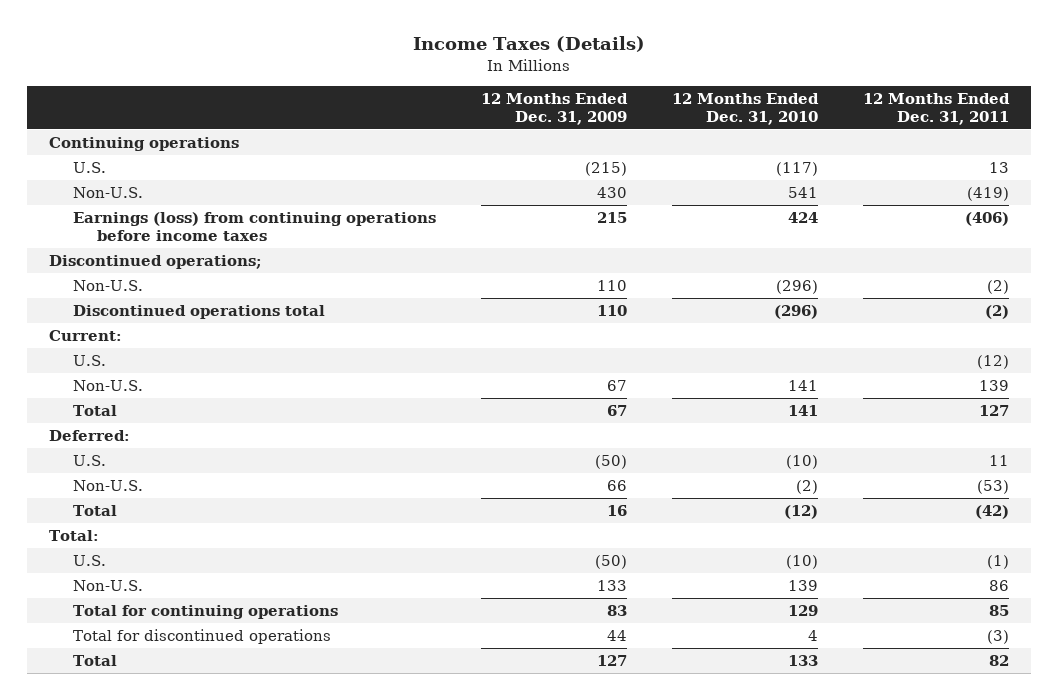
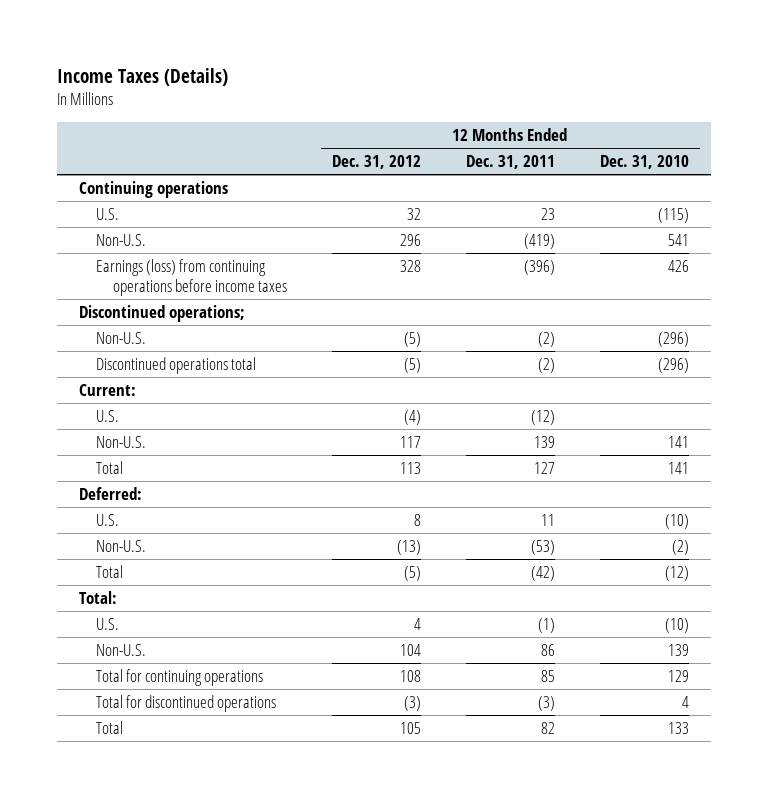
[481,92,629,126] 12 Months Ended Dec. 31, 2009 -> none
none -> [331,155,421,170] Dec. 31, 2012
[775,161,818,176] (117) -> [657,208,689,224] (115)
[988,161,1009,173] 13 -> [540,208,555,221] 23
[787,211,818,223] 424 -> [667,260,689,273] 426
[964,211,1009,226] (406) -> [523,260,555,276] (396)

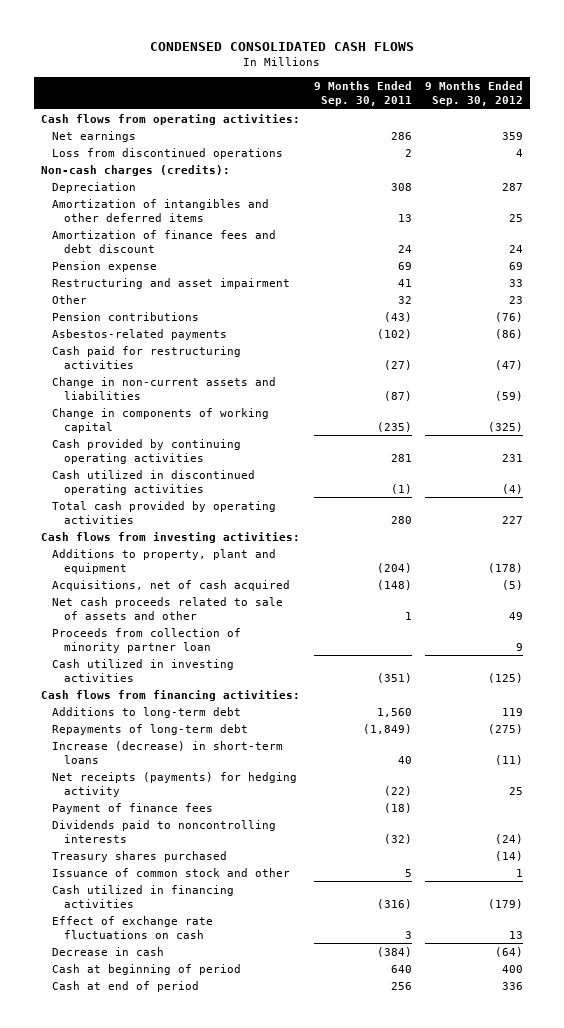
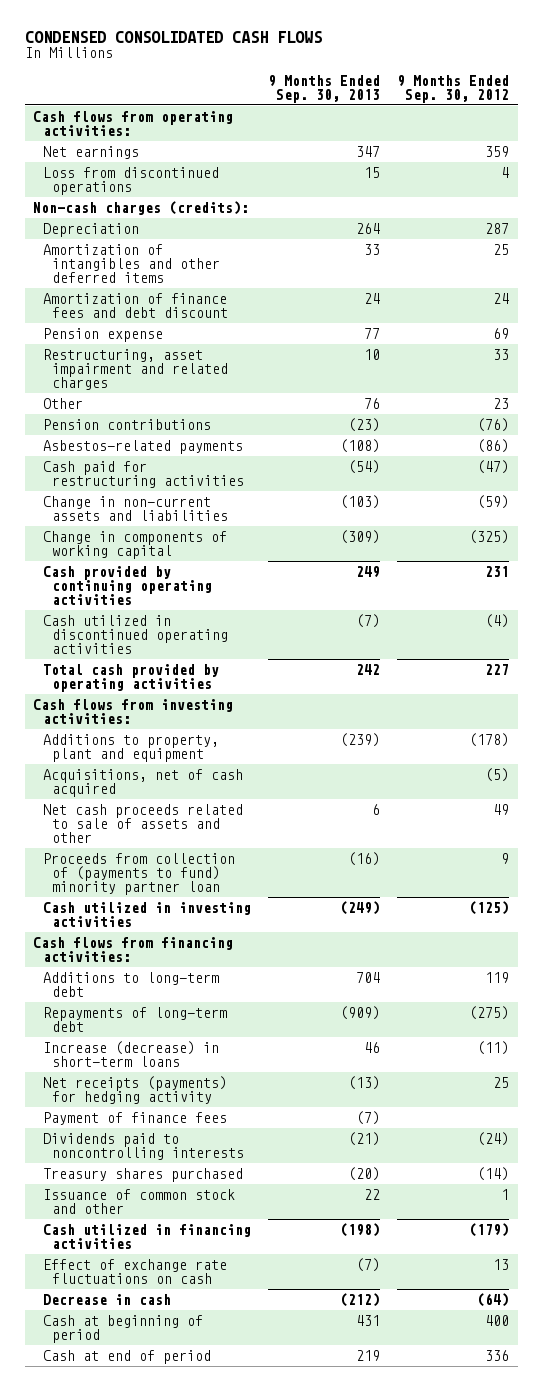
[313,81,412,107] 9 Months Ended Sep. 30, 2011 -> none
none -> [267,74,380,103] 9 Months Ended Sep. 30, 2013
[52,277,291,289] Restructuring and asset impairment -> [42,348,229,390] Restructuring, asset impairment and related charges
[52,627,242,653] Proceeds from collection of minority partner loan -> [42,852,235,895] Proceeds from collection of (payments to fund) minority partner loan

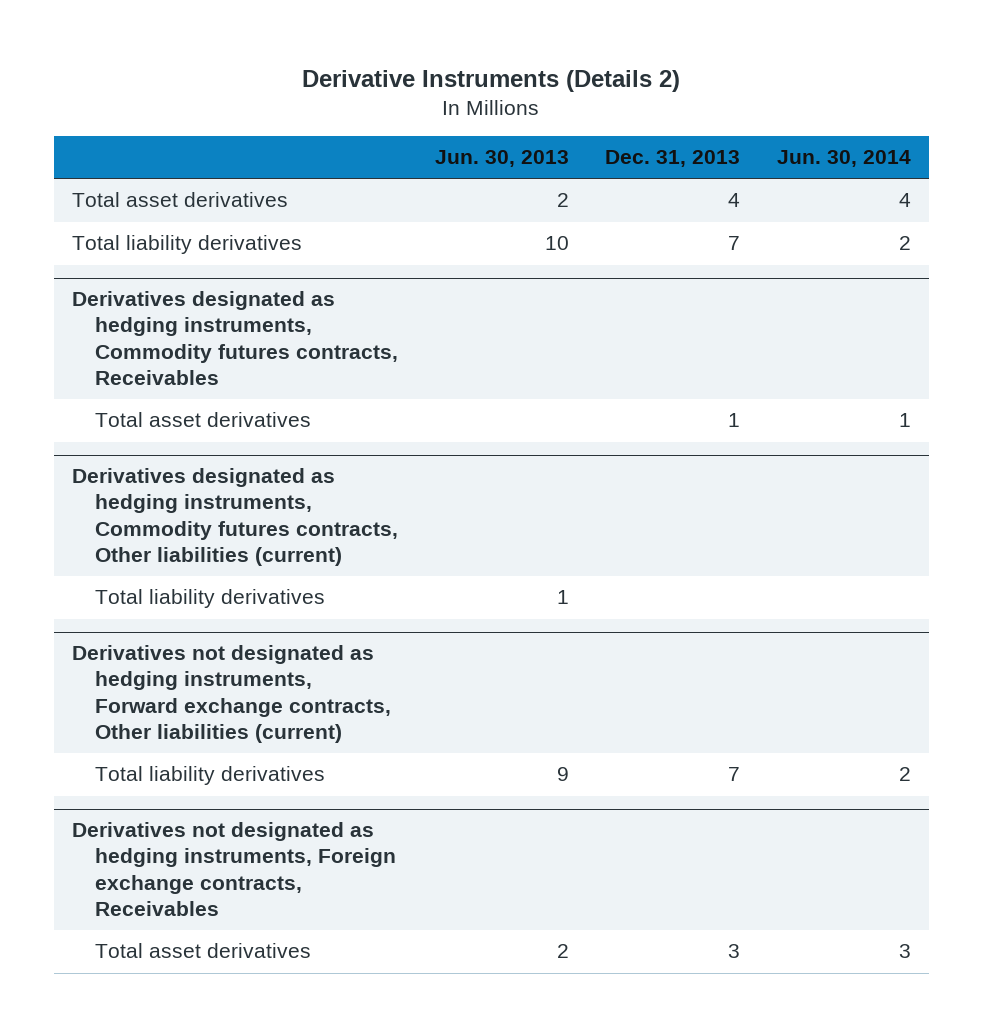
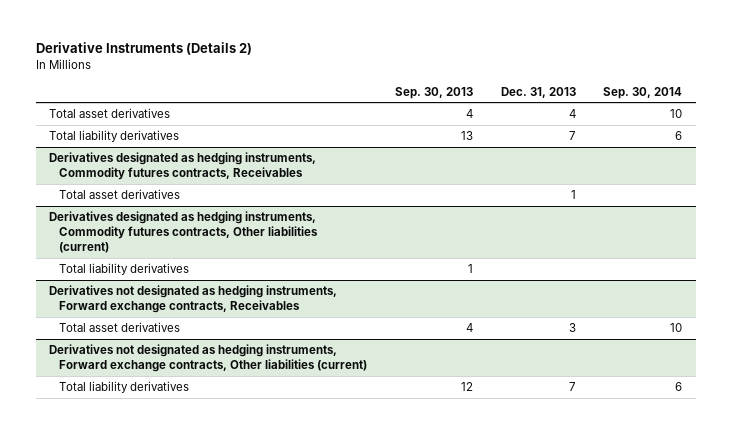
[434,150,569,168] Jun. 30, 2013 -> none
[776,150,911,168] Jun. 30, 2014 -> none
none -> [394,86,473,99] Sep. 30, 2013
none -> [603,86,683,99] Sep. 30, 2014
none -> [49,285,338,313] Derivatives not designated as hedging instruments, Forward exchange contracts, Receivables
none -> [59,322,181,333] Total asset derivatives
[72,822,397,916] Derivatives not designated as hedging instruments, Foreign exchange contracts, Receivables -> none
[95,943,312,959] Total asset derivatives -> none

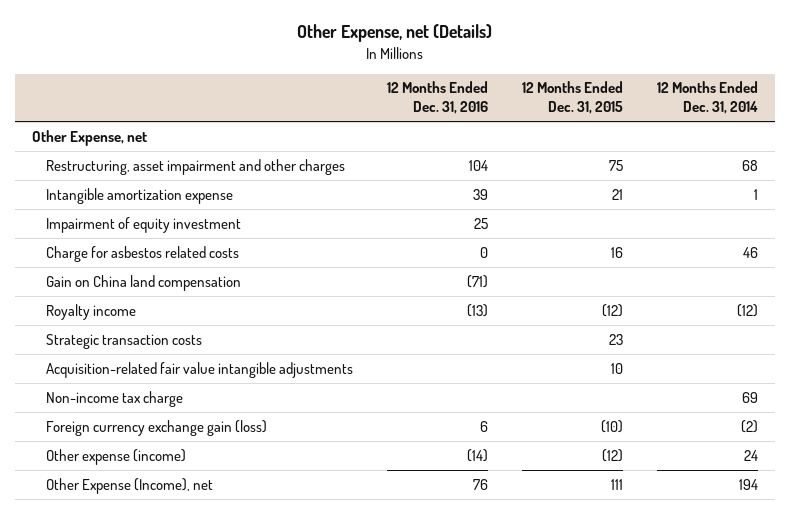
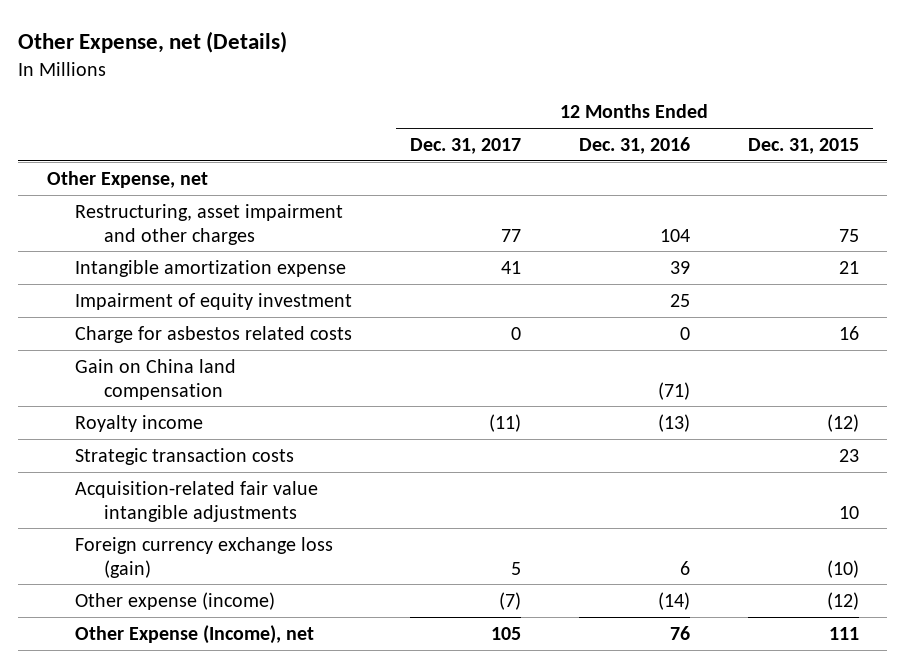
[657,81,759,115] 12 Months Ended Dec. 31, 2014 -> none
none -> [410,137,522,154] Dec. 31, 2017
[46,390,184,407] Non-income tax charge -> none
[46,419,268,436] Foreign currency exchange gain (loss) -> [75,536,334,578] Foreign currency exchange loss (gain)

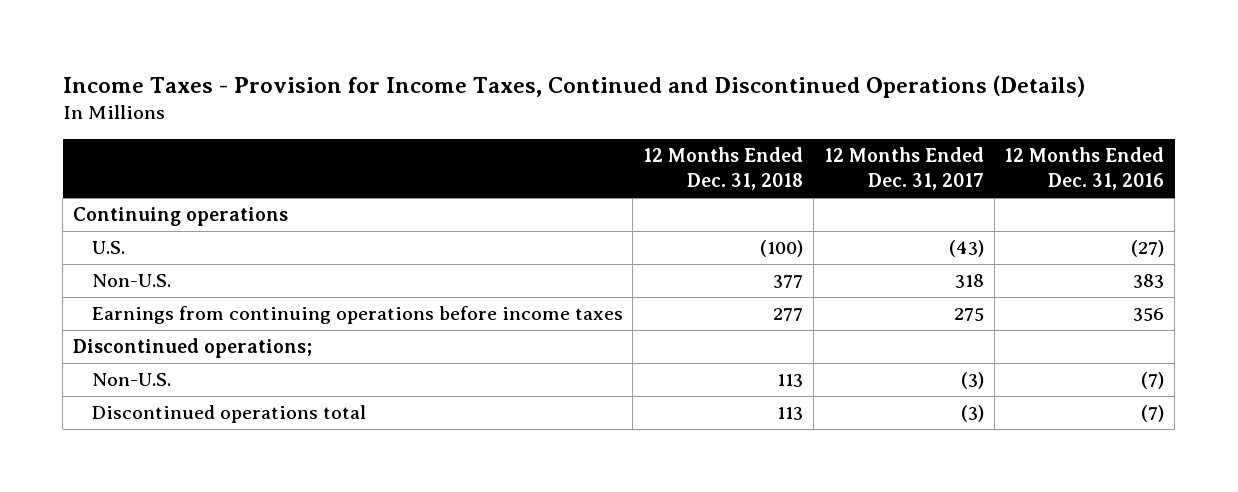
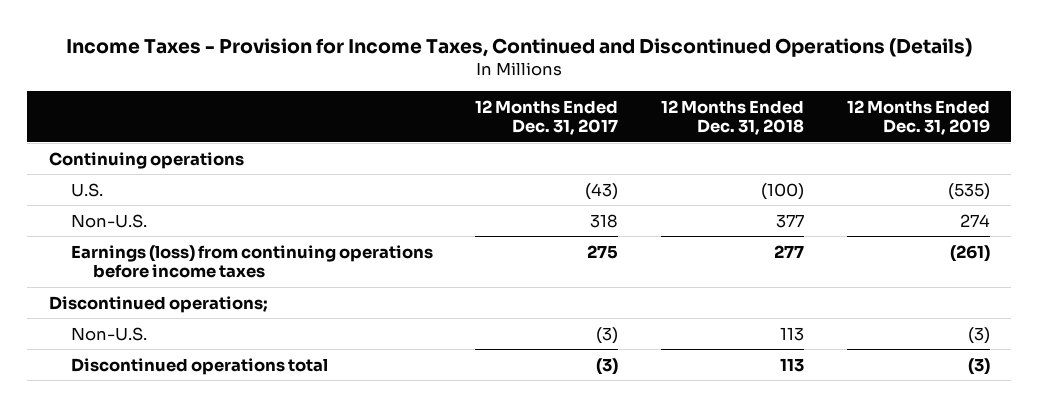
[1004,147,1165,191] 12 Months Ended Dec. 31, 2016 -> none
none -> [846,99,990,135] 12 Months Ended Dec. 31, 2019
[91,306,623,325] Earnings from continuing operations before income taxes -> [70,244,433,278] Earnings (loss) from continuing operations before income taxes

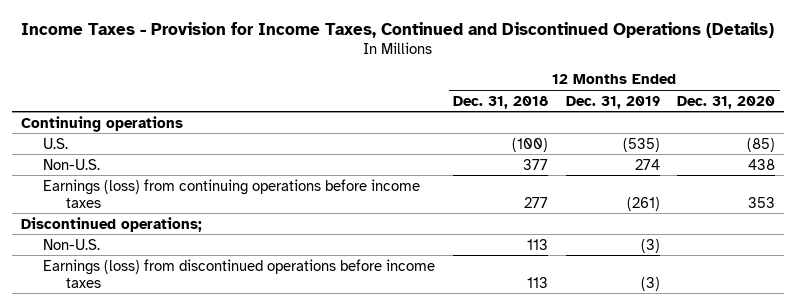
[475,99,619,135] 12 Months Ended Dec. 31, 2017 -> none
none -> [677,95,776,109] Dec. 31, 2020
[70,357,328,375] Discontinued operations total -> [43,258,436,288] Earnings (loss) from discontinued operations before income taxes

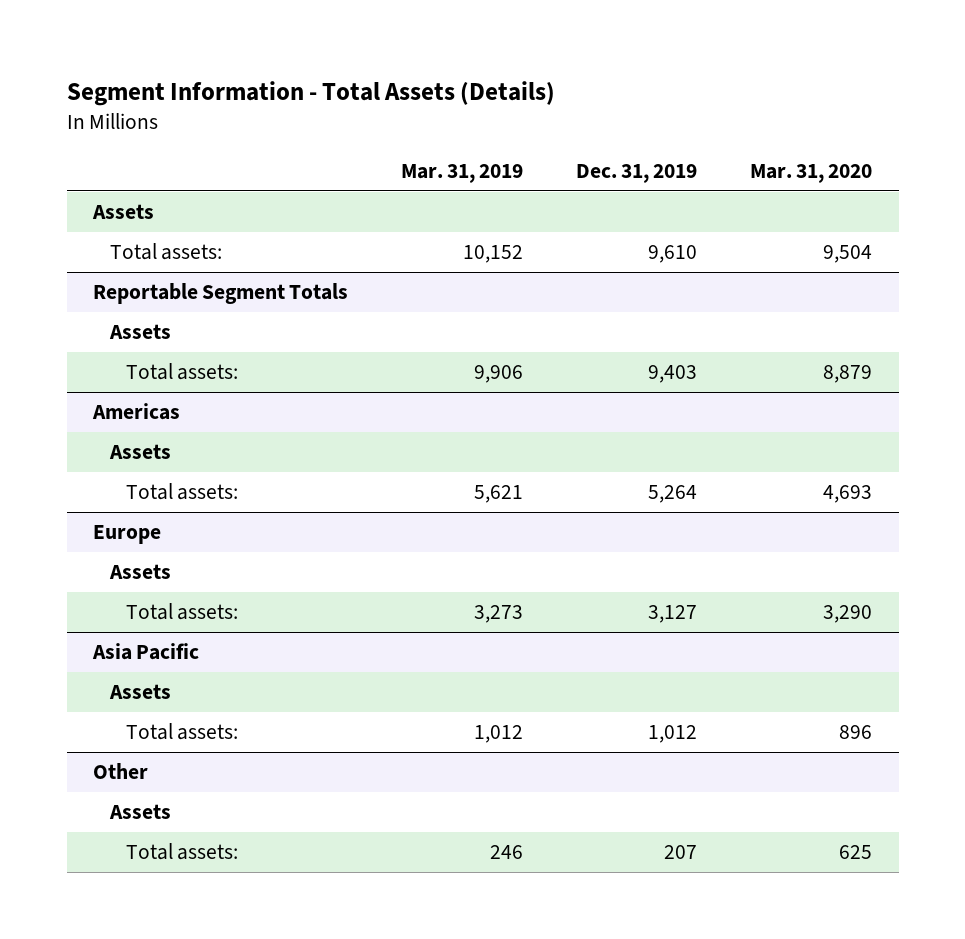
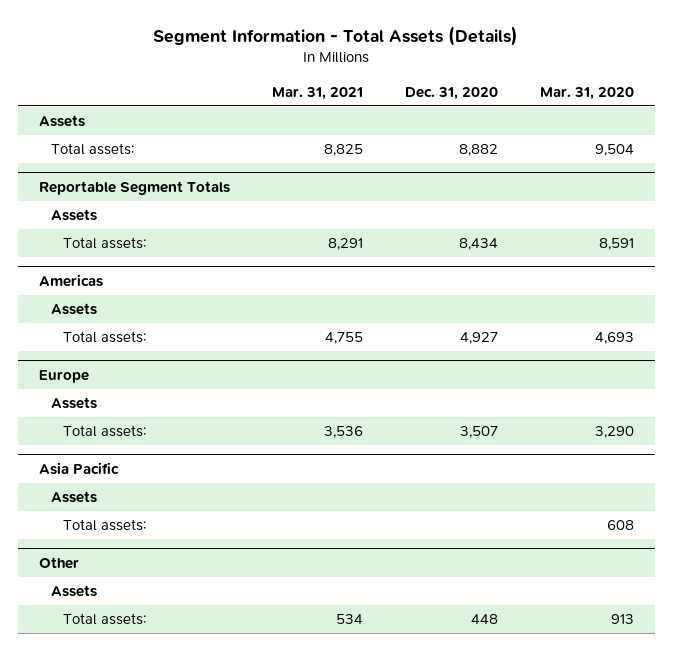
[401,163,524,183] Mar. 31, 2019 -> none
[576,163,698,183] Dec. 31, 2019 -> none
none -> [271,86,363,100] Mar. 31, 2021
none -> [404,86,498,100] Dec. 31, 2020
[823,365,873,384] 8,879 -> [598,238,634,251] 8,591
[839,725,873,740] 896 -> [606,520,634,531] 608
[839,845,873,860] 625 -> [610,614,634,625] 913

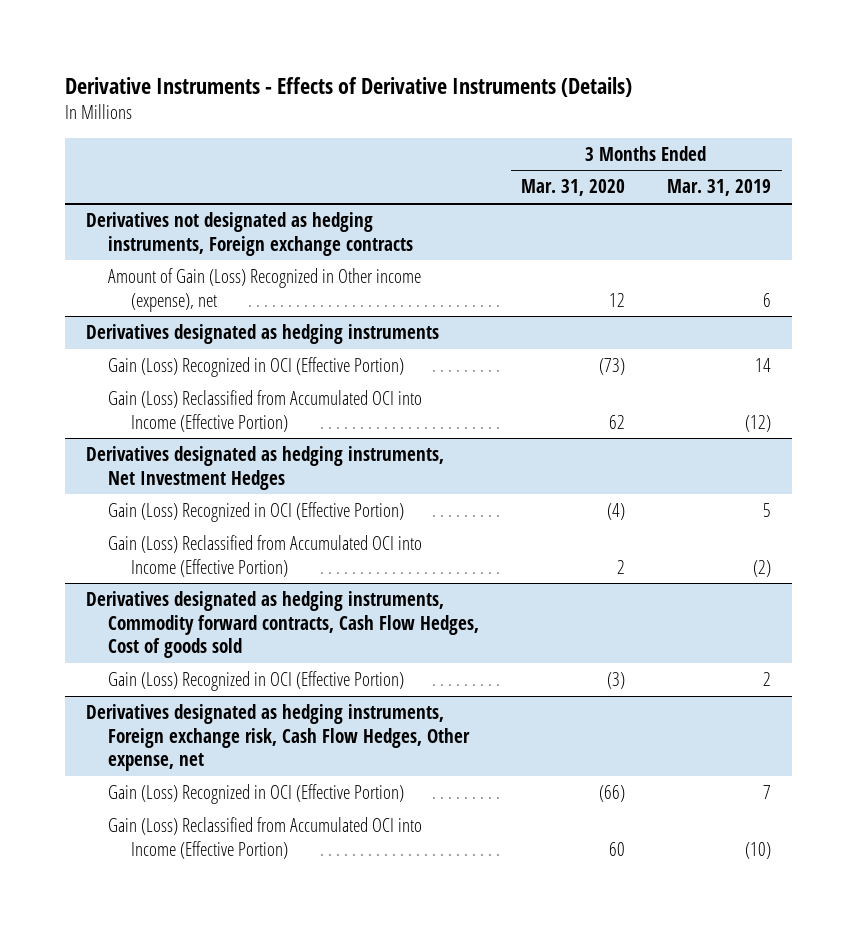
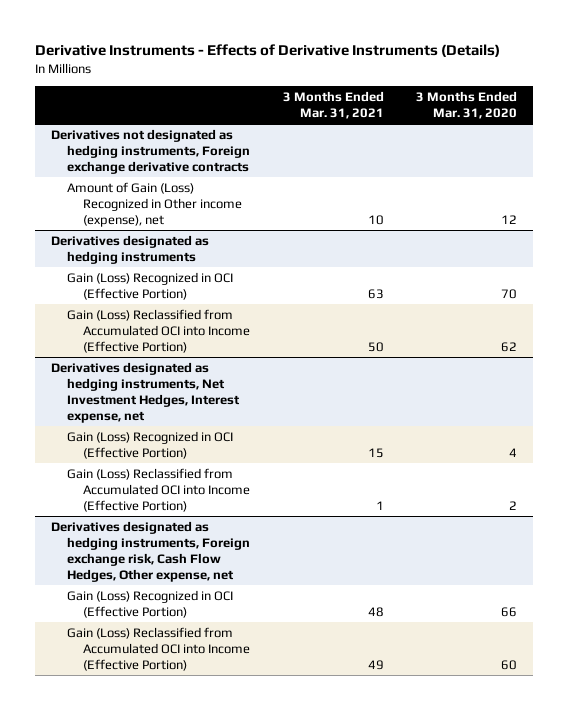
[667,179,772,197] Mar. 31, 2019 -> none
none -> [282,90,384,119] 3 Months Ended Mar. 31, 2021
[85,211,414,256] Derivatives not designated as hedging instruments, Foreign exchange contracts -> [50,128,251,174] Derivatives not designated as hedging instruments, Foreign exchange derivative contracts
[599,357,626,375] (73) -> [501,288,518,299] 70
[85,445,444,490] Derivatives designated as hedging instruments, Net Investment Hedges -> [50,361,241,423] Derivatives designated as hedging instruments, Net Investment Hedges, Interest expense, net
[607,502,626,520] (4) -> [509,447,518,457] 4
[85,590,480,659] Derivatives designated as hedging instruments, Commodity forward contracts, Cash Flow Hedges, Cost of goods sold -> none
[108,670,405,691] Gain (Loss) Recognized in OCI (Effective Portion) -> none
[599,784,626,802] (66) -> [501,606,518,617] 66

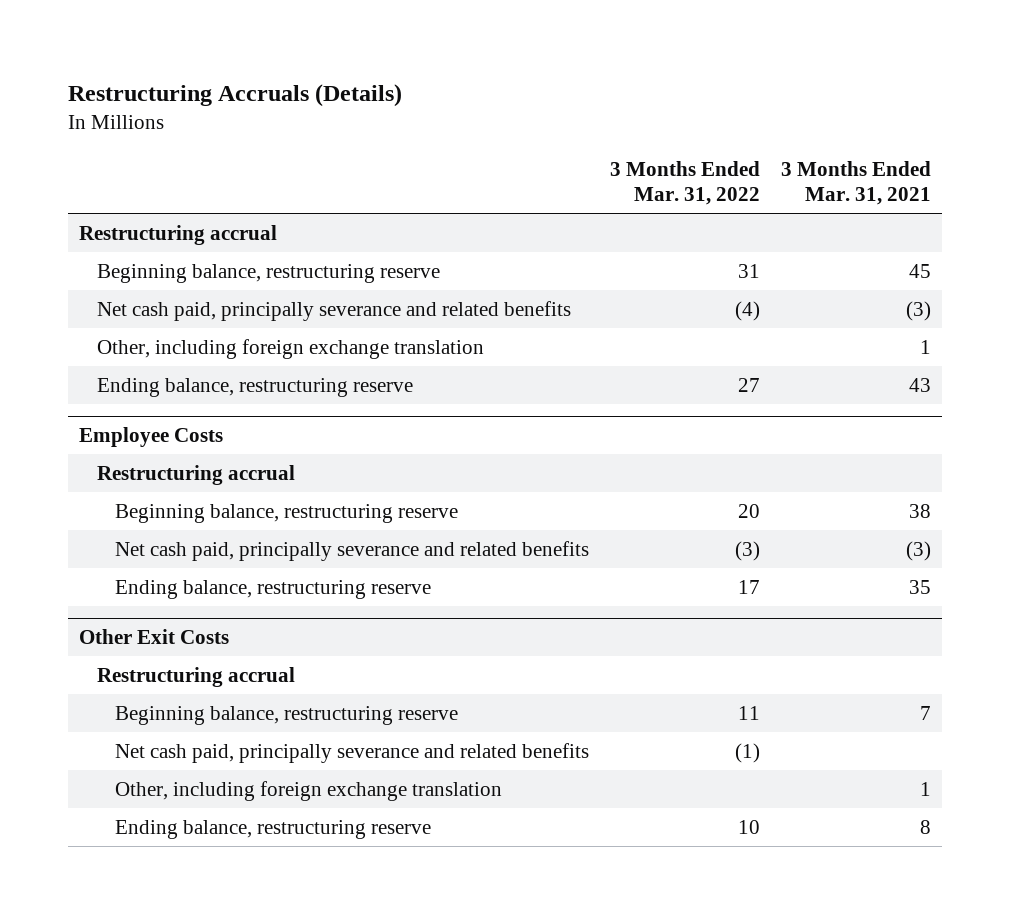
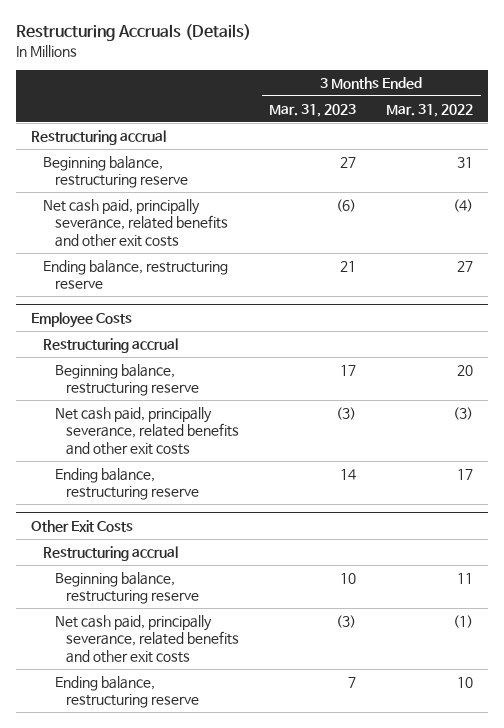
[781,160,932,206] 3 Months Ended Mar. 31, 2021 -> none
none -> [269,103,357,117] Mar. 31, 2023
[96,338,484,359] Other, including foreign exchange translation -> none
[96,300,571,321] Net cash paid, principally severance and related benefits -> [42,198,228,247] Net cash paid, principally severance, related benefits and other exit costs
[114,540,589,561] Net cash paid, principally severance and related benefits -> [54,406,240,455] Net cash paid, principally severance, related benefits and other exit costs
[114,780,502,801] Other, including foreign exchange translation -> none
[114,742,589,763] Net cash paid, principally severance and related benefits -> [54,614,240,663] Net cash paid, principally severance, related benefits and other exit costs

